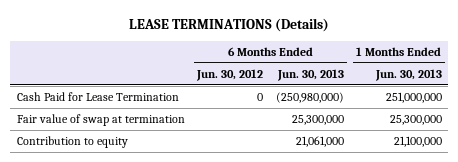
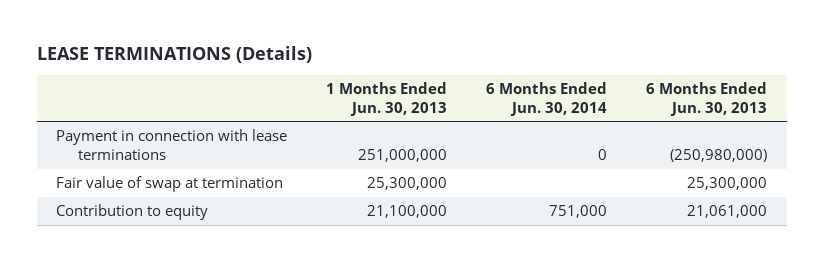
[196,68,264,81] Jun. 30, 2012 -> none
none -> [486,82,608,116] 6 Months Ended Jun. 30, 2014
[16,92,179,102] Cash Paid for Lease Termination -> [56,129,288,160] Payment in connection with lease terminations

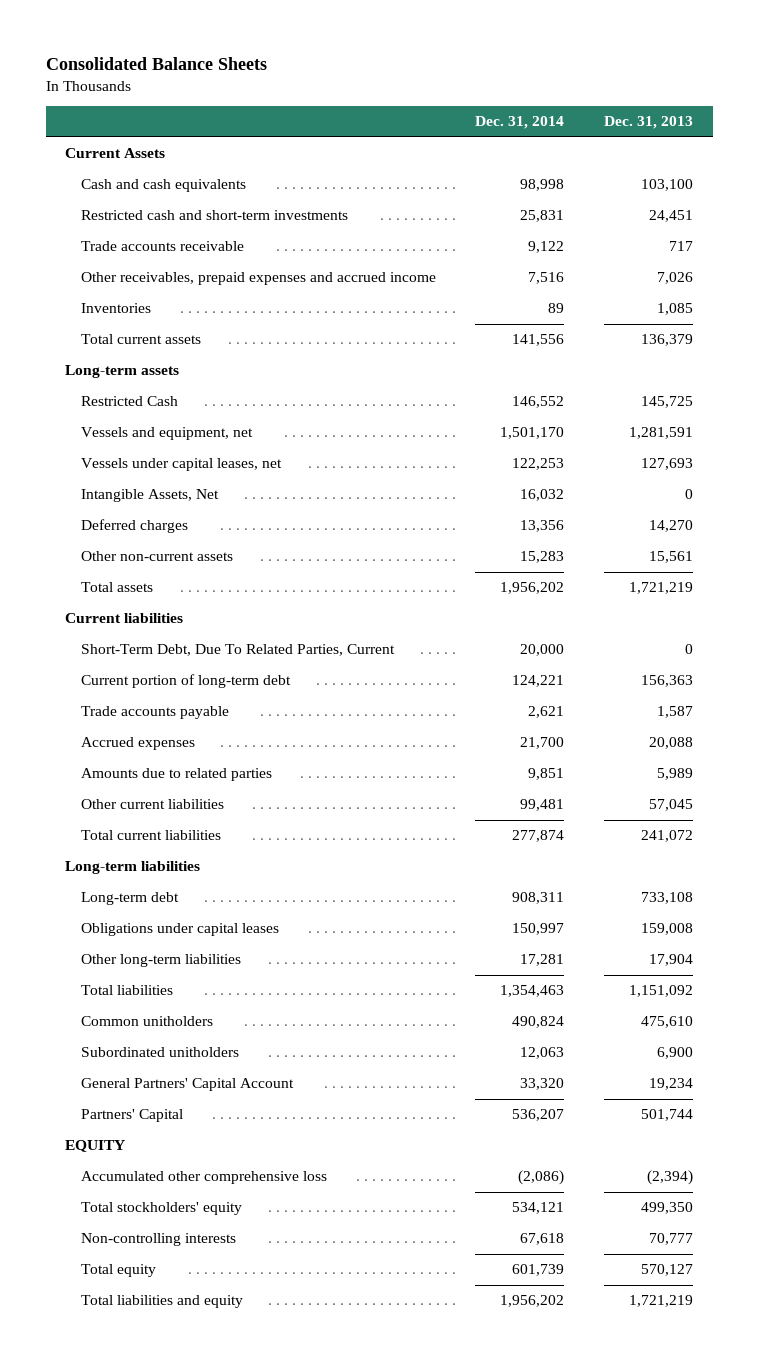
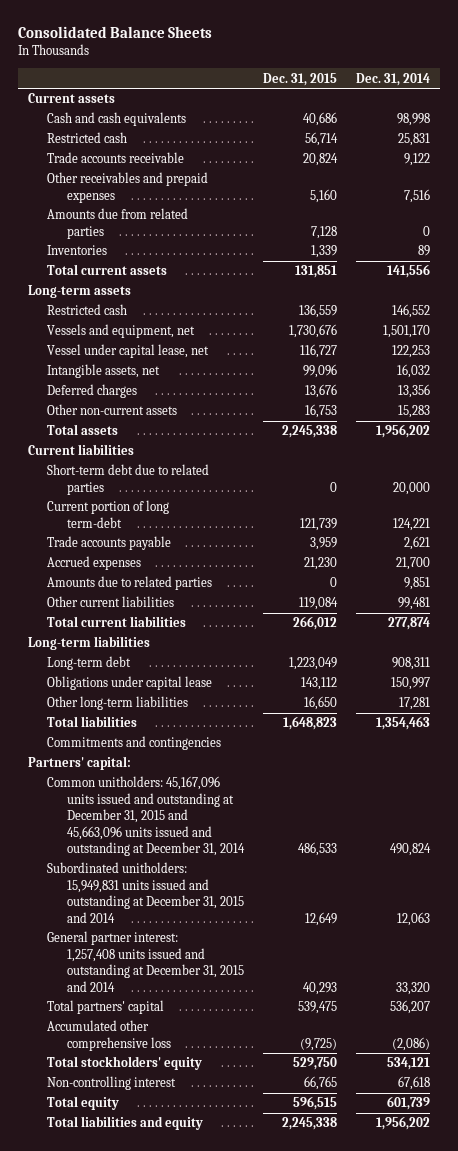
[604,116,694,130] Dec. 31, 2013 -> none
none -> [263,72,338,86] Dec. 31, 2015
[65,148,166,159] Current Assets -> [27,93,115,104] Current assets
[80,210,348,221] Restricted cash and short-term investments -> [47,132,128,144] Restricted cash
[80,272,436,286] Other receivables, prepaid expenses and accrued income -> [47,172,209,203] Other receivables and prepaid expenses
none -> [47,208,189,239] Amounts due from related parties
[80,396,178,407] Restricted Cash -> [47,304,128,316] Restricted cash
[80,458,282,472] Vessels under capital leases, net -> [47,344,210,359] Vessel under capital lease, net
[80,489,219,503] Intangible Assets, Net -> [47,364,161,379] Intangible assets, net
[80,644,395,657] Short-Term Debt, Due To Related Parties, Current -> [47,464,210,495] Short-term debt due to related parties
[80,674,291,689] Current portion of long-term debt -> [47,500,170,528] Current portion of long term-debt
[80,923,279,937] Obligations under capital leases -> [47,676,213,691] Obligations under capital lease
[65,1140,126,1153] EQUITY -> none
none -> [47,736,222,751] Commitments and contingencies
none -> [27,756,131,771] Partners' capital:
[80,1016,213,1027] Common unitholders -> [47,776,246,857] Common unitholders: 45,167,096 units issued and outstanding at December 31, 2015 and 45,663,096 units issued and outstanding at December 31, 2014
[80,1047,239,1058] Subordinated unitholders -> [47,862,245,923] Subordinated unitholders: 15,949,831 units issued and outstanding at December 31, 2015 and 2014
[80,1078,294,1092] General Partners' Capital Account -> [47,931,245,992] General partner interest: 1,257,408 units issued and outstanding at December 31, 2015 and 2014
[80,1109,183,1123] Partners' Capital -> [47,1000,165,1015] Total partners' capital
[80,1233,236,1247] Non-controlling interests -> [47,1076,177,1091] Non-controlling interest

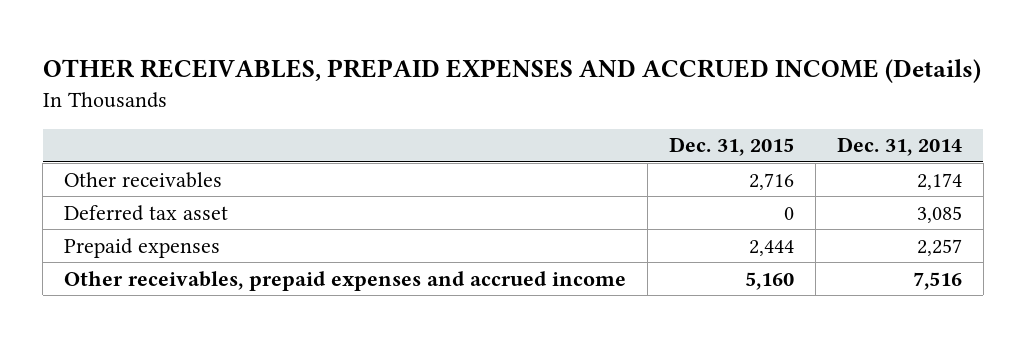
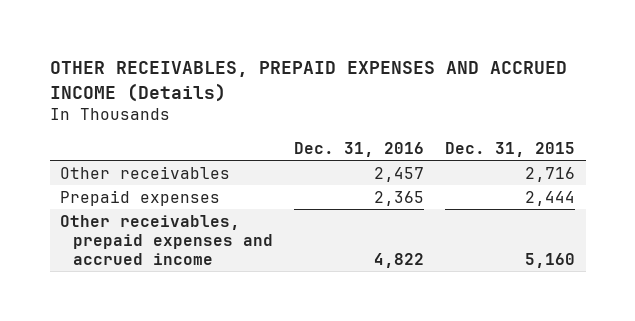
[836,137,962,157] Dec. 31, 2014 -> none
none -> [294,141,425,157] Dec. 31, 2016
[64,204,229,221] Deferred tax asset -> none

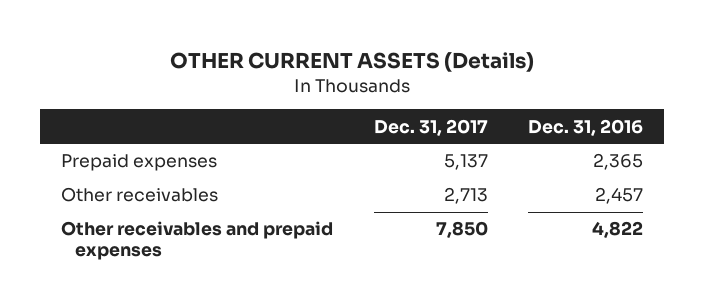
[49,61,567,102] OTHER RECEIVABLES, PREPAID EXPENSES AND ACCRUED INCOME (Details) -> [170,51,535,72] OTHER CURRENT ASSETS (Details)
[445,141,576,157] Dec. 31, 2015 -> none
none -> [373,118,488,136] Dec. 31, 2017
[60,165,231,179] Other receivables -> [60,187,218,203] Other receivables
[60,214,274,265] Other receivables, prepaid expenses and accrued income -> [60,221,333,261] Other receivables and prepaid expenses

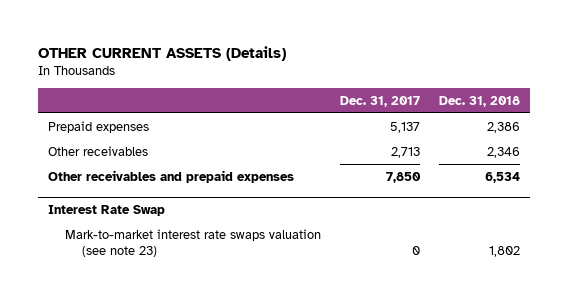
[528,118,644,136] Dec. 31, 2016 -> none
none -> [439,95,521,107] Dec. 31, 2018
none -> [47,204,165,216] Interest Rate Swap
none -> [64,228,321,257] Mark-to-market interest rate swaps valuation (see note 23)

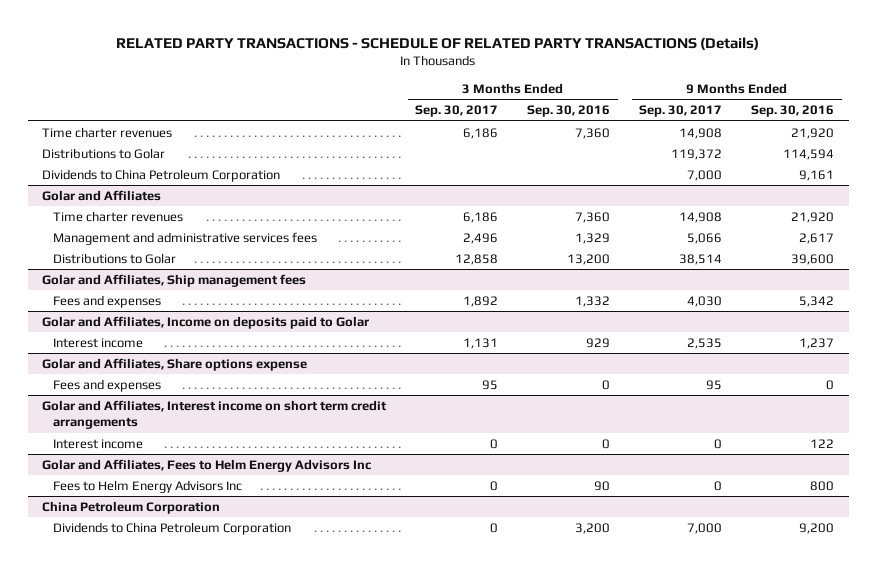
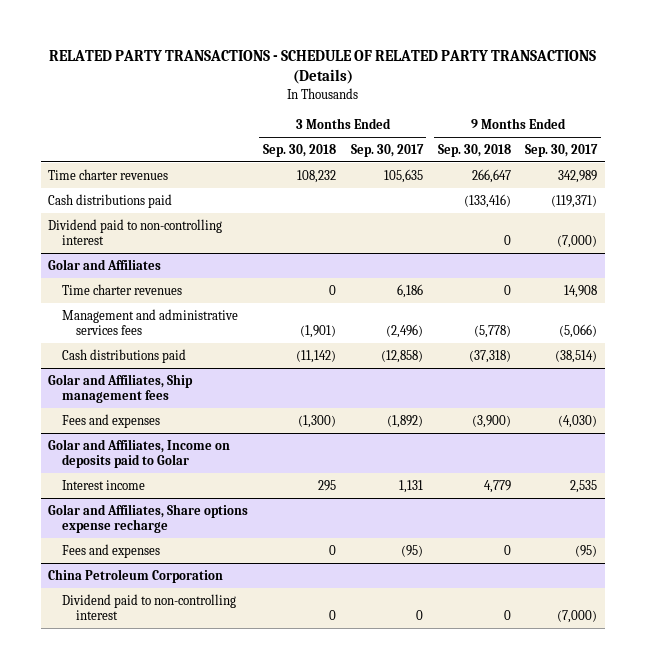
[527,105,611,118] Sep. 30, 2016 -> none
[751,105,835,118] Sep. 30, 2016 -> none
none -> [262,143,336,157] Sep. 30, 2018
none -> [437,143,511,157] Sep. 30, 2018
[463,127,499,139] 6,186 -> [383,168,423,183] 105,635
[679,127,723,139] 14,908 -> [558,169,598,183] 342,989
[42,147,166,159] Distributions to Golar -> [48,193,173,208] Cash distributions paid
[671,148,723,160] 119,372 -> [551,194,598,208] (119,371)
[42,168,281,182] Dividends to China Petroleum Corporation -> [48,218,223,246] Dividend paid to non-controlling interest
[687,169,723,181] 7,000 -> [557,235,598,249] (7,000)
[463,232,499,244] 2,496 -> [385,324,423,339] (2,496)
[687,232,723,244] 5,066 -> [559,324,598,339] (5,066)
[52,252,176,264] Distributions to Golar -> [62,348,187,363] Cash distributions paid
[455,253,499,265] 12,858 -> [380,349,423,363] (12,858)
[679,253,723,265] 38,514 -> [555,349,598,363] (38,514)
[463,295,499,307] 1,892 -> [386,414,423,428] (1,892)
[687,295,723,307] 4,030 -> [558,414,598,428] (4,030)
[42,399,388,430] Golar and Affiliates, Interest income on short term credit arrangements -> none
[52,438,143,449] Interest income -> none
[42,458,373,472] Golar and Affiliates, Fees to Helm Energy Advisors Inc -> none
[52,479,242,493] Fees to Helm Energy Advisors Inc -> none
[42,357,308,371] Golar and Affiliates, Share options expense -> [48,503,249,534] Golar and Affiliates, Share options expense recharge
[482,379,499,390] 95 -> [400,544,423,557] (95)
[706,379,723,390] 95 -> [575,544,598,557] (95)
[52,521,291,535] Dividends to China Petroleum Corporation -> [62,593,237,621] Dividend paid to non-controlling interest
[687,522,723,534] 7,000 -> [557,610,598,624] (7,000)

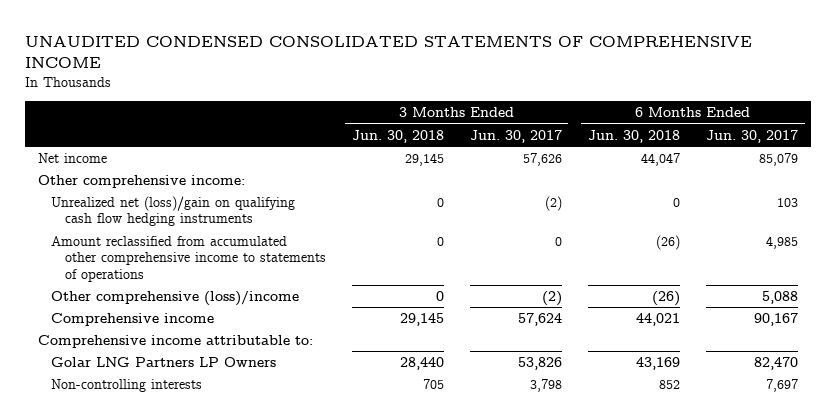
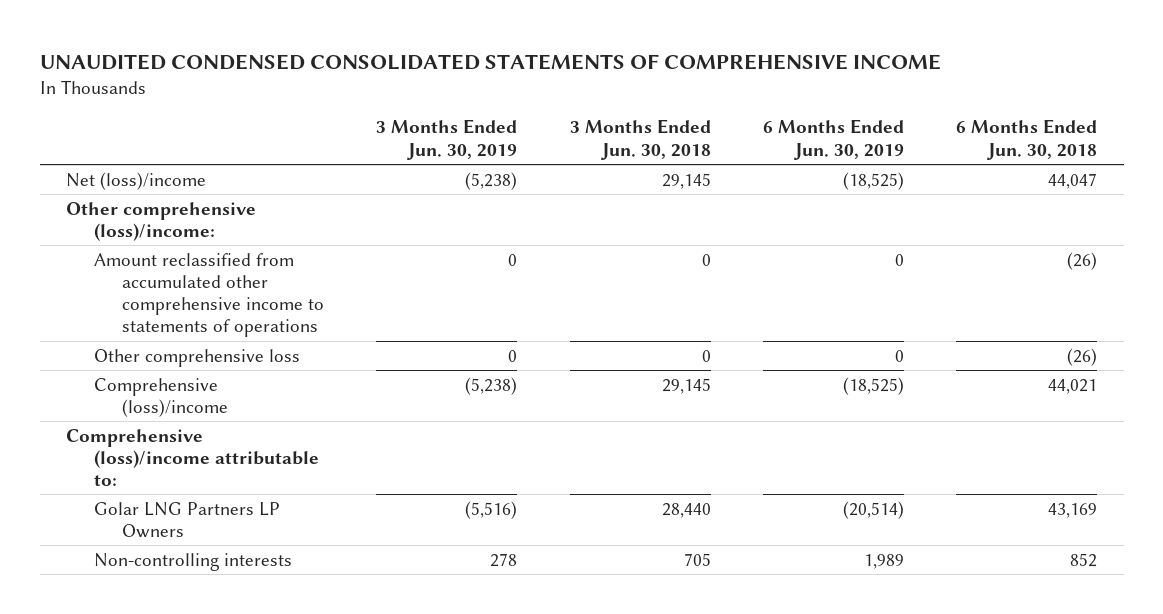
[469,129,562,143] Jun. 30, 2017 -> none
[706,129,799,143] Jun. 30, 2017 -> none
none -> [376,119,518,160] 3 Months Ended Jun. 30, 2019
none -> [762,119,904,160] 6 Months Ended Jun. 30, 2019
[51,196,296,227] Unrealized net (loss)/gain on qualifying cash flow hedging instruments -> none
[38,153,108,164] Net income -> [65,171,206,190] Net (loss)/income
[38,175,246,189] Other comprehensive income: -> [65,201,256,241] Other comprehensive (loss)/income:
[51,291,300,307] Other comprehensive (loss)/income -> [93,348,300,367] Other comprehensive loss
[51,313,215,327] Comprehensive income -> [93,377,228,417] Comprehensive (loss)/income
[38,335,314,349] Comprehensive income attributable to: -> [65,428,319,487] Comprehensive (loss)/income attributable to:

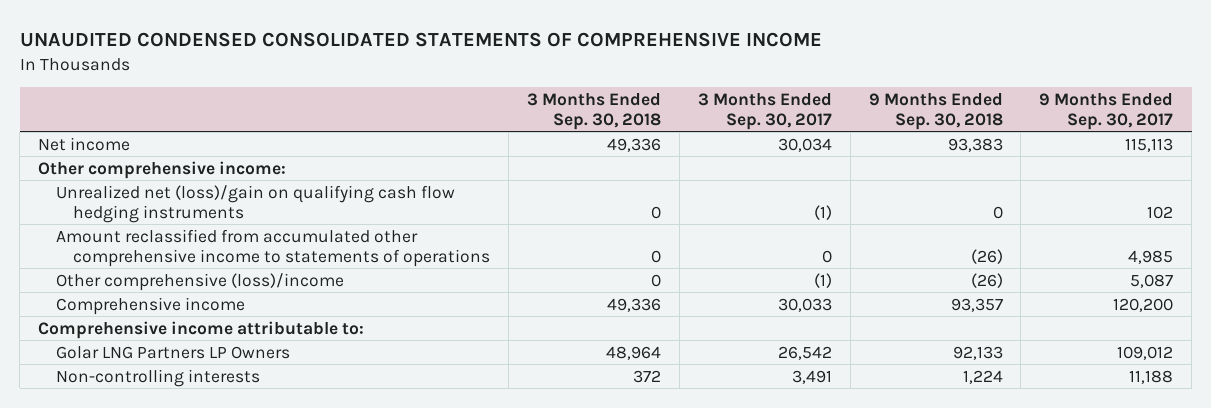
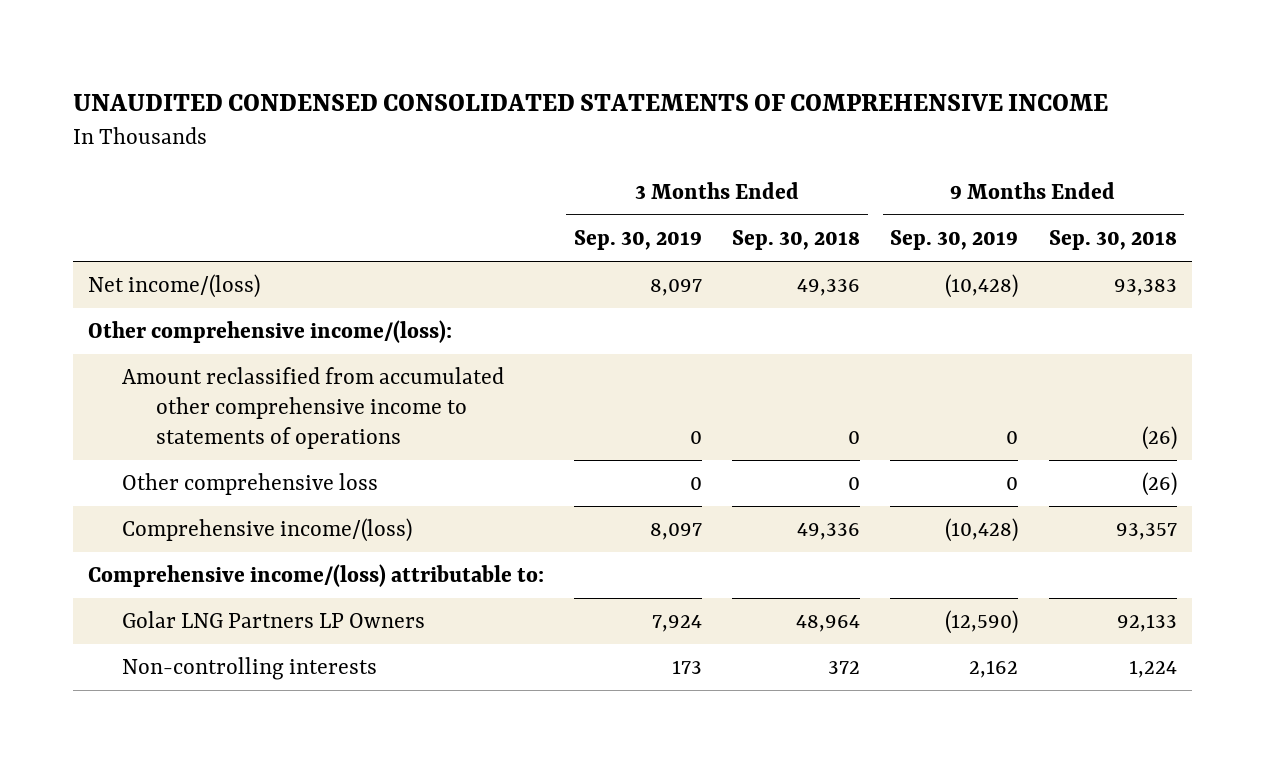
[697,92,832,130] 3 Months Ended Sep. 30, 2017 -> none
[1039,92,1174,130] 9 Months Ended Sep. 30, 2017 -> none
none -> [573,230,702,251] Sep. 30, 2019
none -> [890,230,1019,251] Sep. 30, 2019
[55,184,455,223] Unrealized net (loss)/gain on qualifying cash flow hedging instruments -> none
[38,136,131,151] Net income -> [87,274,260,299] Net income/(loss)
[38,160,287,179] Other comprehensive income: -> [87,320,452,344] Other comprehensive income/(loss):
[55,272,344,291] Other comprehensive (loss)/income -> [121,473,378,496] Other comprehensive loss
[55,296,245,315] Comprehensive income -> [121,518,412,543] Comprehensive income/(loss)
[38,320,365,339] Comprehensive income attributable to: -> [87,564,544,588] Comprehensive income/(loss) attributable to:

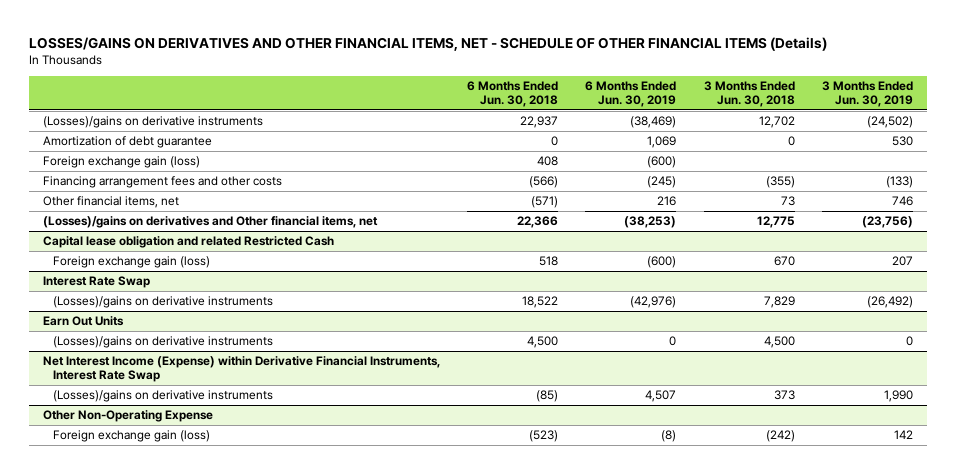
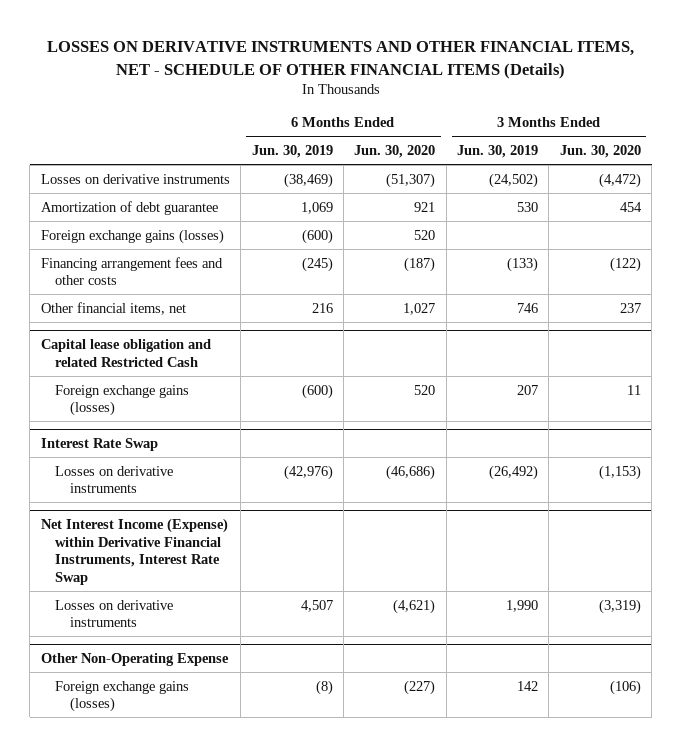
[29,36,828,51] LOSSES/GAINS ON DERIVATIVES AND OTHER FINANCIAL ITEMS, NET - SCHEDULE OF OTHER FINANCIAL ITEMS (Details) -> [46,41,634,79] LOSSES ON DERIVATIVE INSTRUMENTS AND OTHER FINANCIAL ITEMS, NET - SCHEDULE OF OTHER FINANCIAL ITEMS (Details)
[467,81,559,108] 6 Months Ended Jun. 30, 2018 -> none
[703,81,795,108] 3 Months Ended Jun. 30, 2018 -> none
none -> [354,145,436,159] Jun. 30, 2020
none -> [559,145,641,159] Jun. 30, 2020
[42,116,263,129] (Losses)/gains on derivative instruments -> [40,173,230,184] Losses on derivative instruments
[42,156,200,169] Foreign exchange gain (loss) -> [40,228,224,244] Foreign exchange gains (losses)
[42,216,378,229] (Losses)/gains on derivatives and Other financial items, net -> none
[53,256,211,269] Foreign exchange gain (loss) -> [55,384,190,417] Foreign exchange gains (losses)
[42,316,124,327] Earn Out Units -> none
[53,336,274,349] (Losses)/gains on derivative instruments -> none
[53,296,274,309] (Losses)/gains on derivative instruments -> [55,465,174,494] Losses on derivative instruments
[53,390,274,403] (Losses)/gains on derivative instruments -> [55,599,174,628] Losses on derivative instruments
[53,430,211,443] Foreign exchange gain (loss) -> [55,680,190,713] Foreign exchange gains (losses)

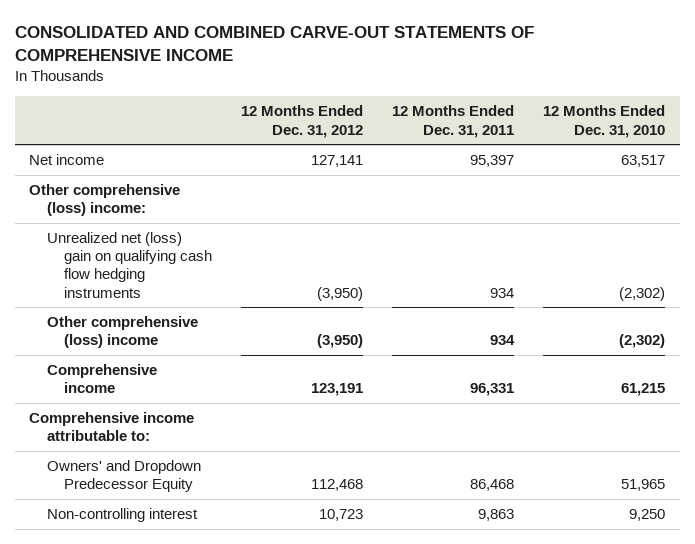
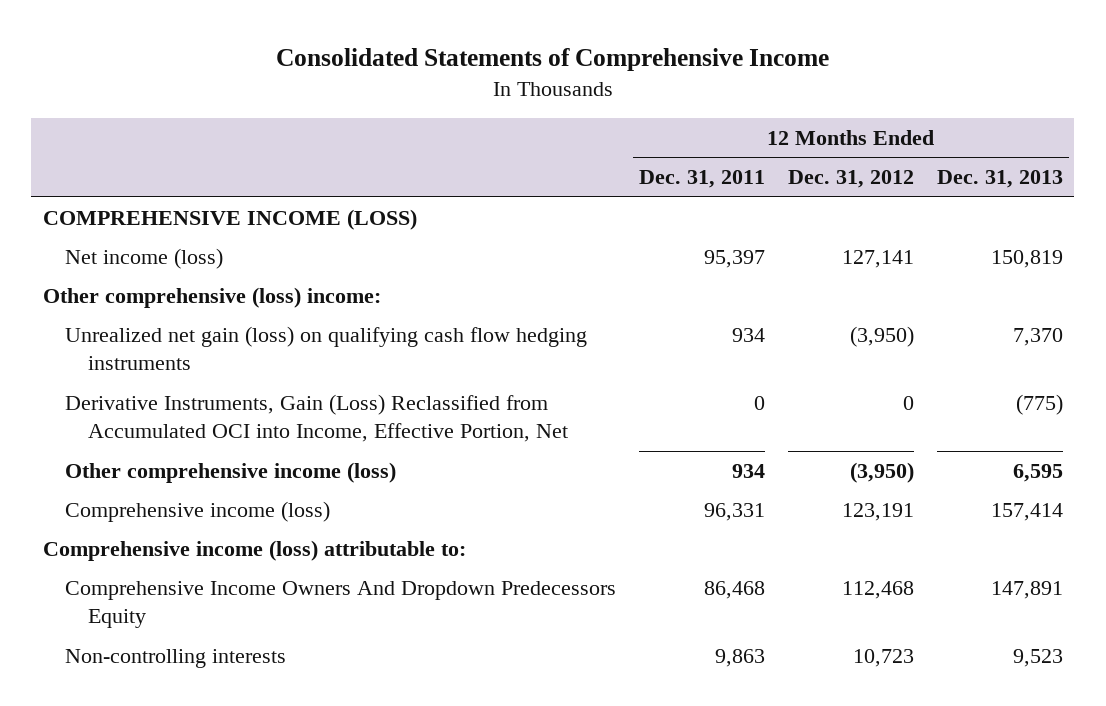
[14,25,534,62] CONSOLIDATED AND COMBINED CARVE-OUT STATEMENTS OF COMPREHENSIVE INCOME -> [275,47,829,71] Consolidated Statements of Comprehensive Income
[543,105,666,138] 12 Months Ended Dec. 31, 2010 -> none
none -> [936,170,1063,189] Dec. 31, 2013
none -> [42,208,417,230] COMPREHENSIVE INCOME (LOSS)
[29,153,105,165] Net income -> [65,247,224,269] Net income (loss)
[46,231,213,298] Unrealized net (loss) gain on qualifying cash flow hedging instruments -> [65,325,588,371] Unrealized net gain (loss) on qualifying cash flow hedging instruments
none -> [65,393,568,443] Derivative Instruments, Gain (Loss) Reclassified from Accumulated OCI into Income, Effective Portion, Net
[46,315,198,349] Other comprehensive (loss) income -> [65,461,397,483] Other comprehensive income (loss)
[46,363,157,394] Comprehensive income -> [65,500,331,522] Comprehensive income (loss)
[29,411,195,442] Comprehensive income attributable to: -> [42,539,466,561] Comprehensive income (loss) attributable to:
[46,459,201,493] Owners' and Dropdown Predecessor Equity -> [65,580,617,629] Comprehensive Income Owners And Dropdown Predecessors Equity
[46,507,198,522] Non-controlling interest -> [65,648,287,668] Non-controlling interests

